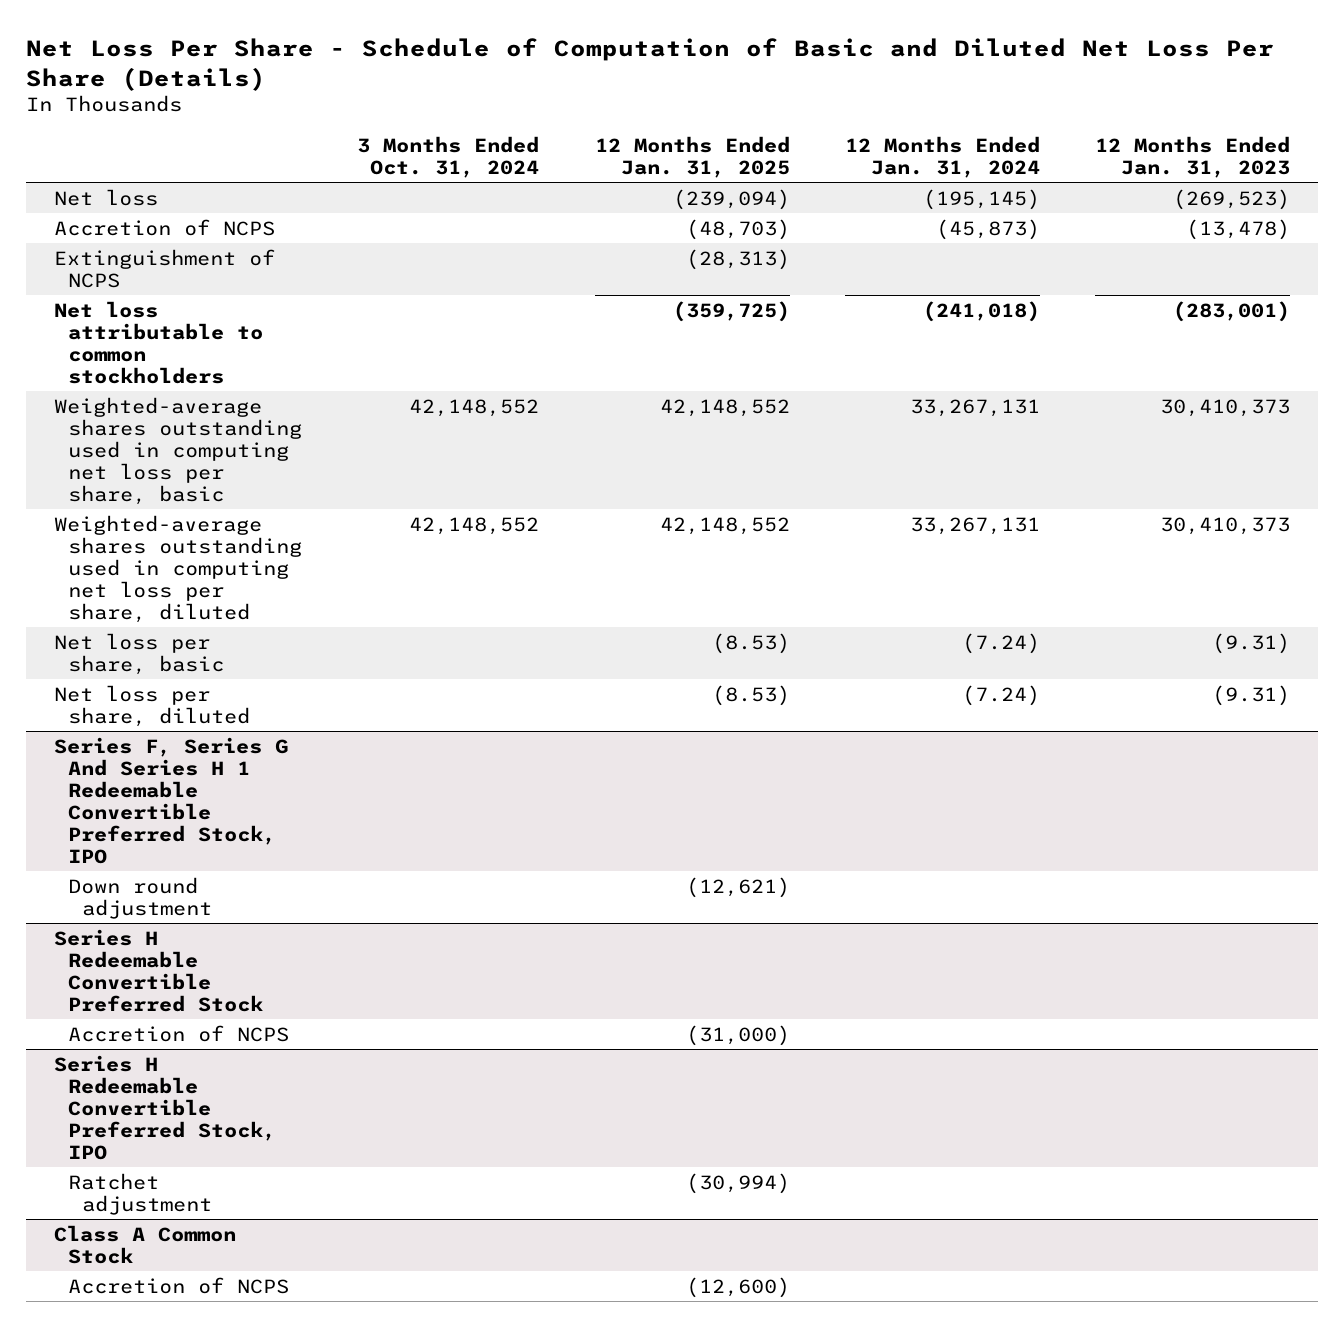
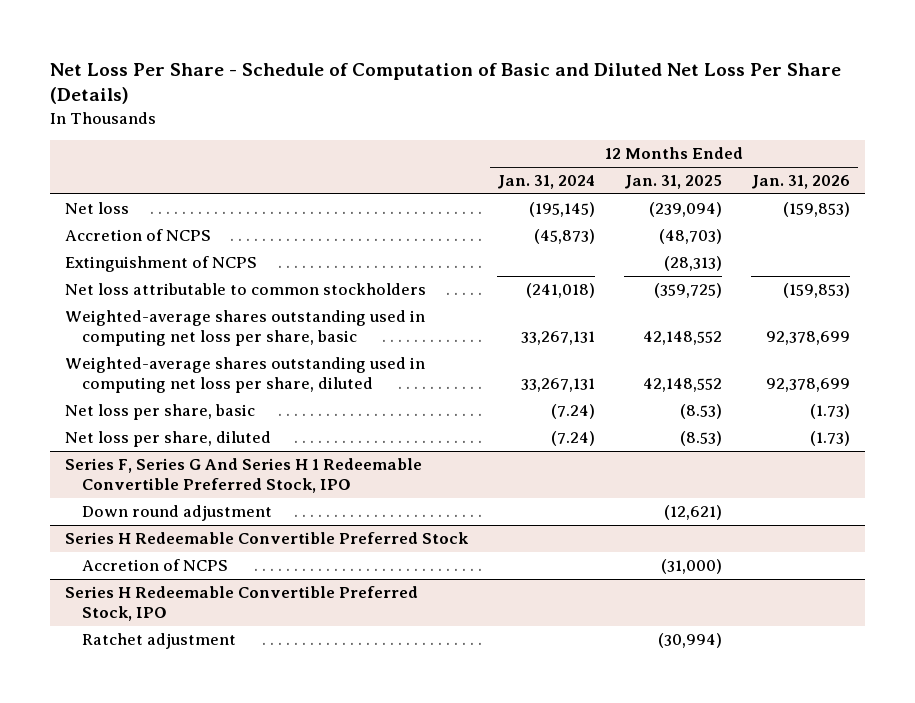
[357,135,540,178] 3 Months Ended Oct. 31, 2024 -> none
[1095,135,1291,178] 12 Months Ended Jan. 31, 2023 -> none
none -> [751,175,851,190] Jan. 31, 2026
[54,1224,237,1264] Class A Common Stock -> none
[67,1276,289,1294] Accretion of NCPS -> none

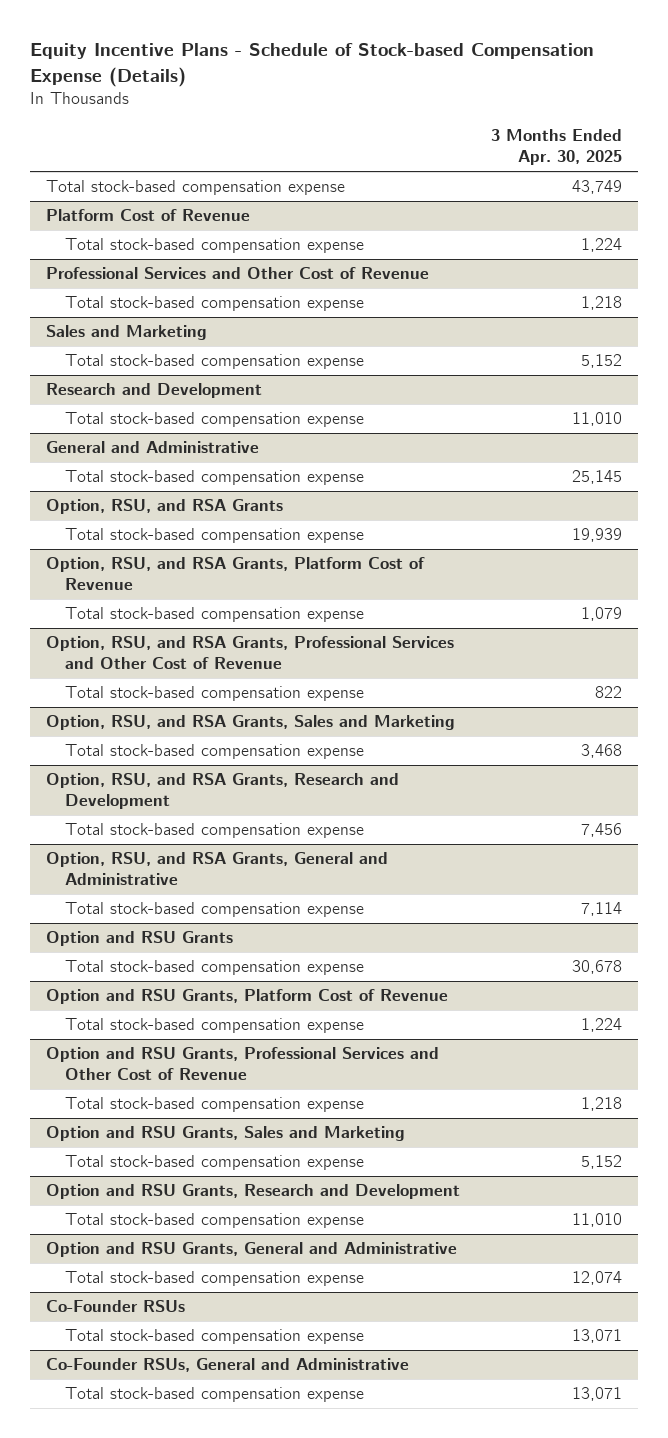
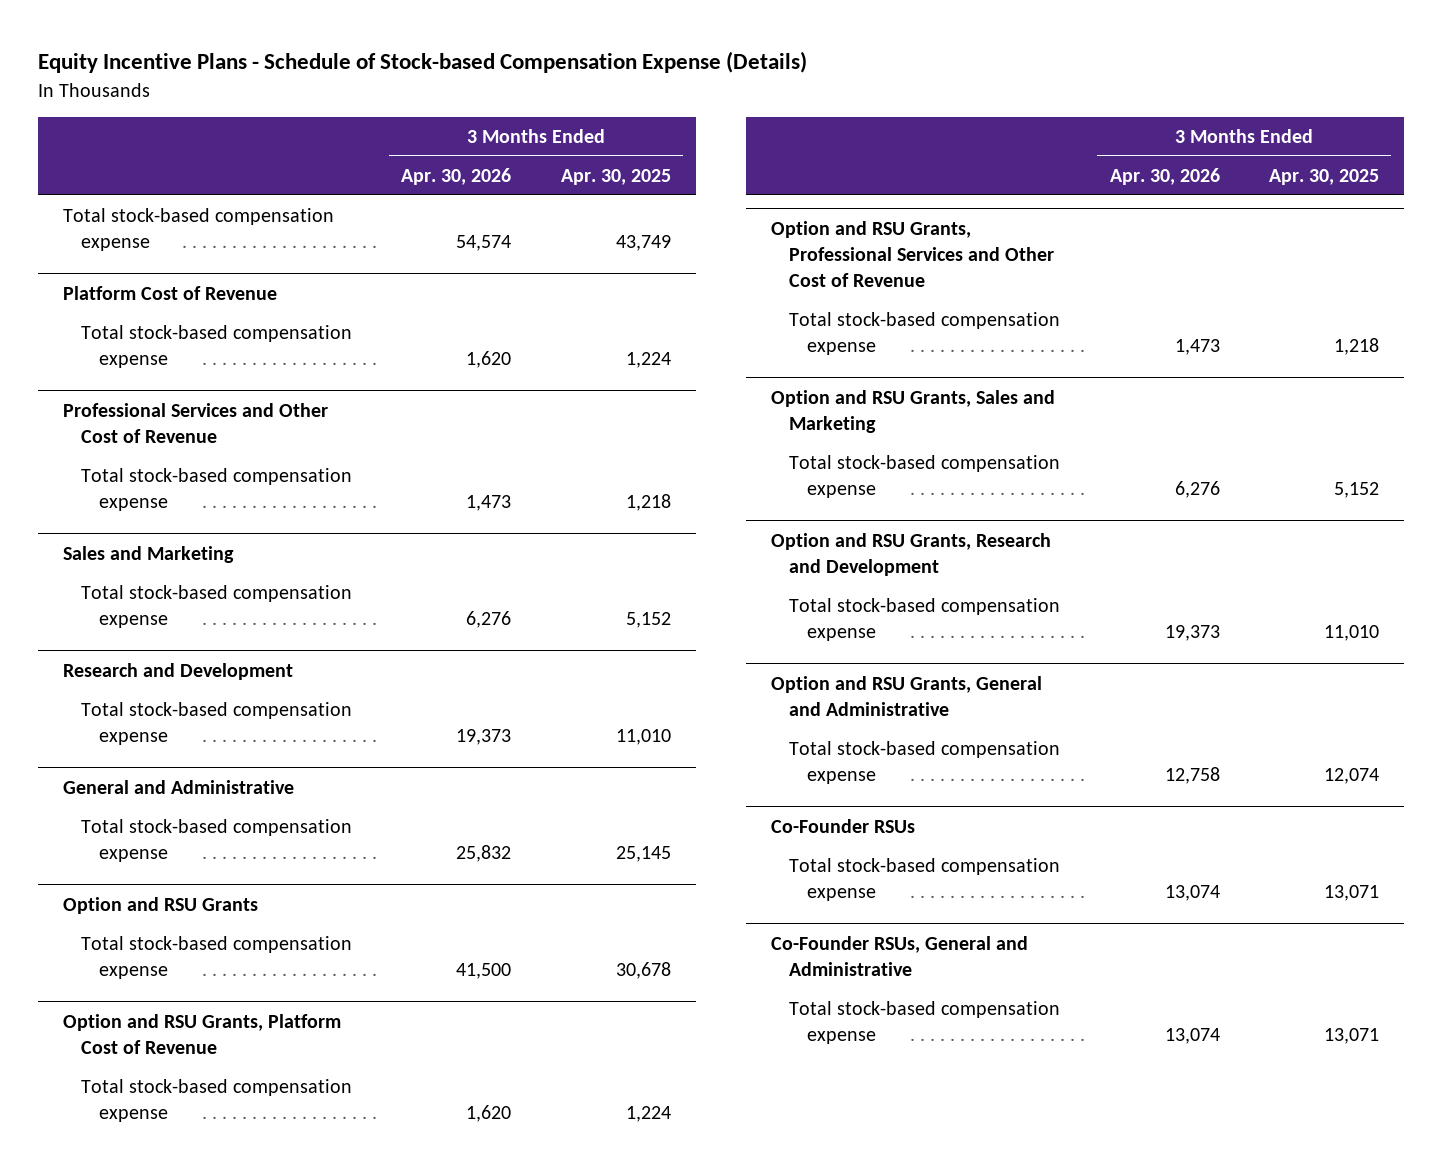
none -> [401,167,512,185] Apr. 30, 2026
[45,499,283,515] Option, RSU, and RSA Grants -> none
[65,528,365,544] Total stock-based compensation expense -> none
[45,557,425,591] Option, RSU, and RSA Grants, Platform Cost of Revenue -> none
[65,607,365,623] Total stock-based compensation expense -> none
[45,636,454,670] Option, RSU, and RSA Grants, Professional Services and Other Cost of Revenue -> none
[65,686,365,702] Total stock-based compensation expense -> none
[45,715,455,731] Option, RSU, and RSA Grants, Sales and Marketing -> none
[65,744,365,760] Total stock-based compensation expense -> none
[45,773,399,810] Option, RSU, and RSA Grants, Research and Development -> none
[65,823,365,839] Total stock-based compensation expense -> none
[45,852,388,886] Option, RSU, and RSA Grants, General and Administrative -> none
[65,902,365,918] Total stock-based compensation expense -> none

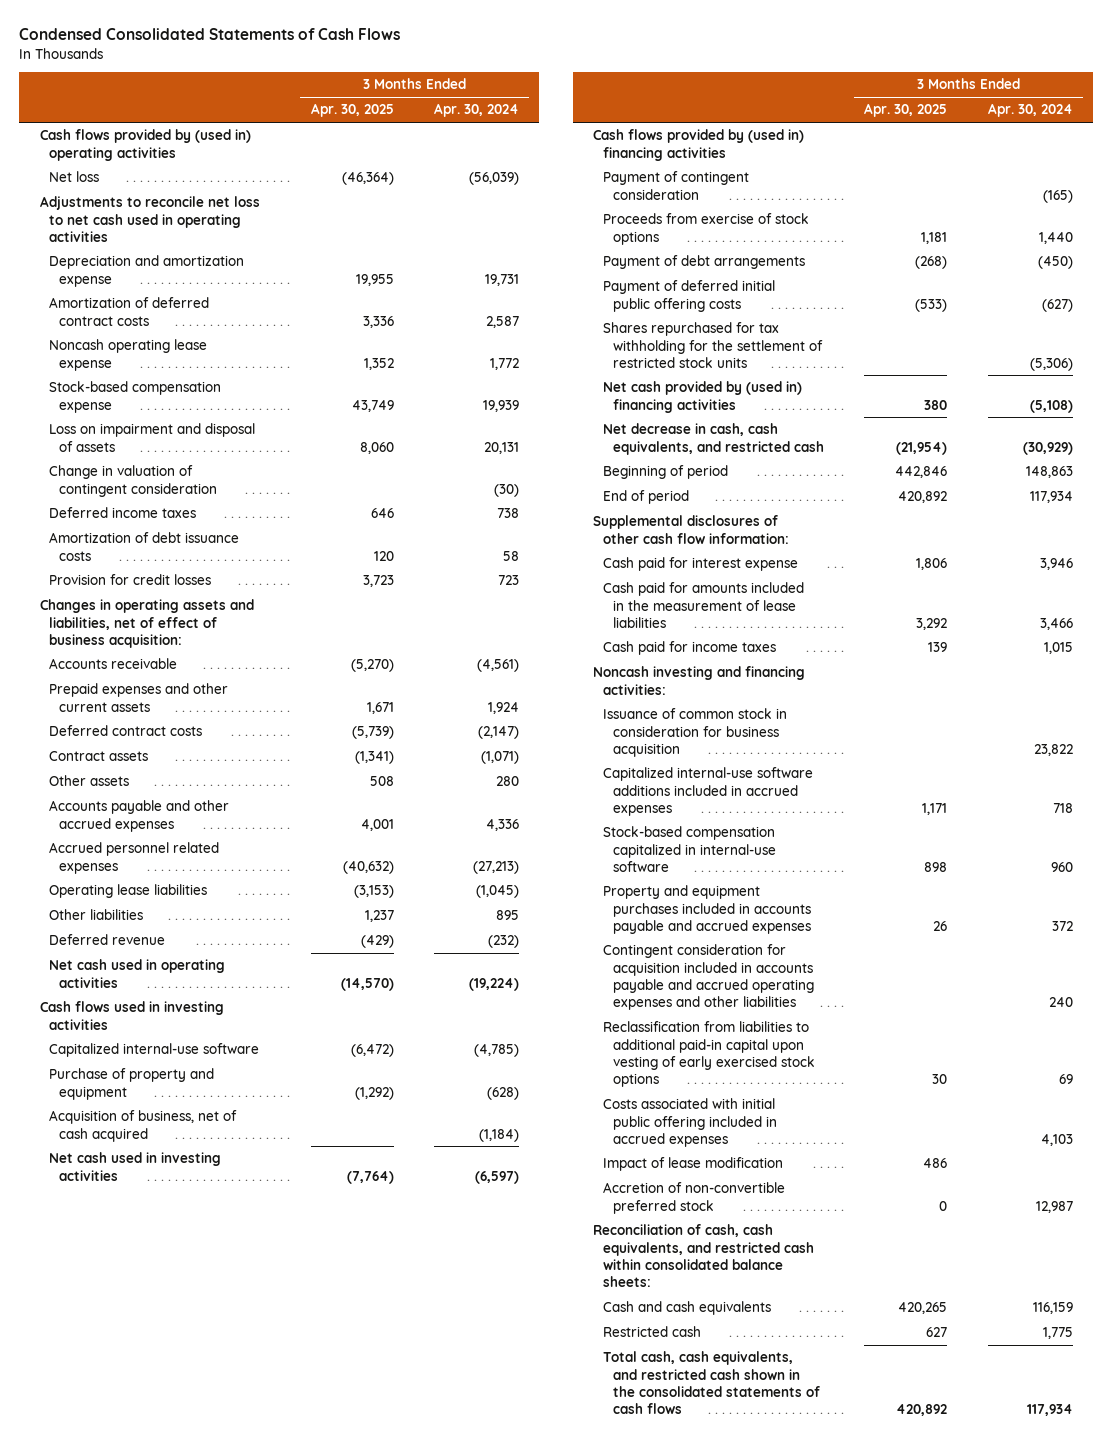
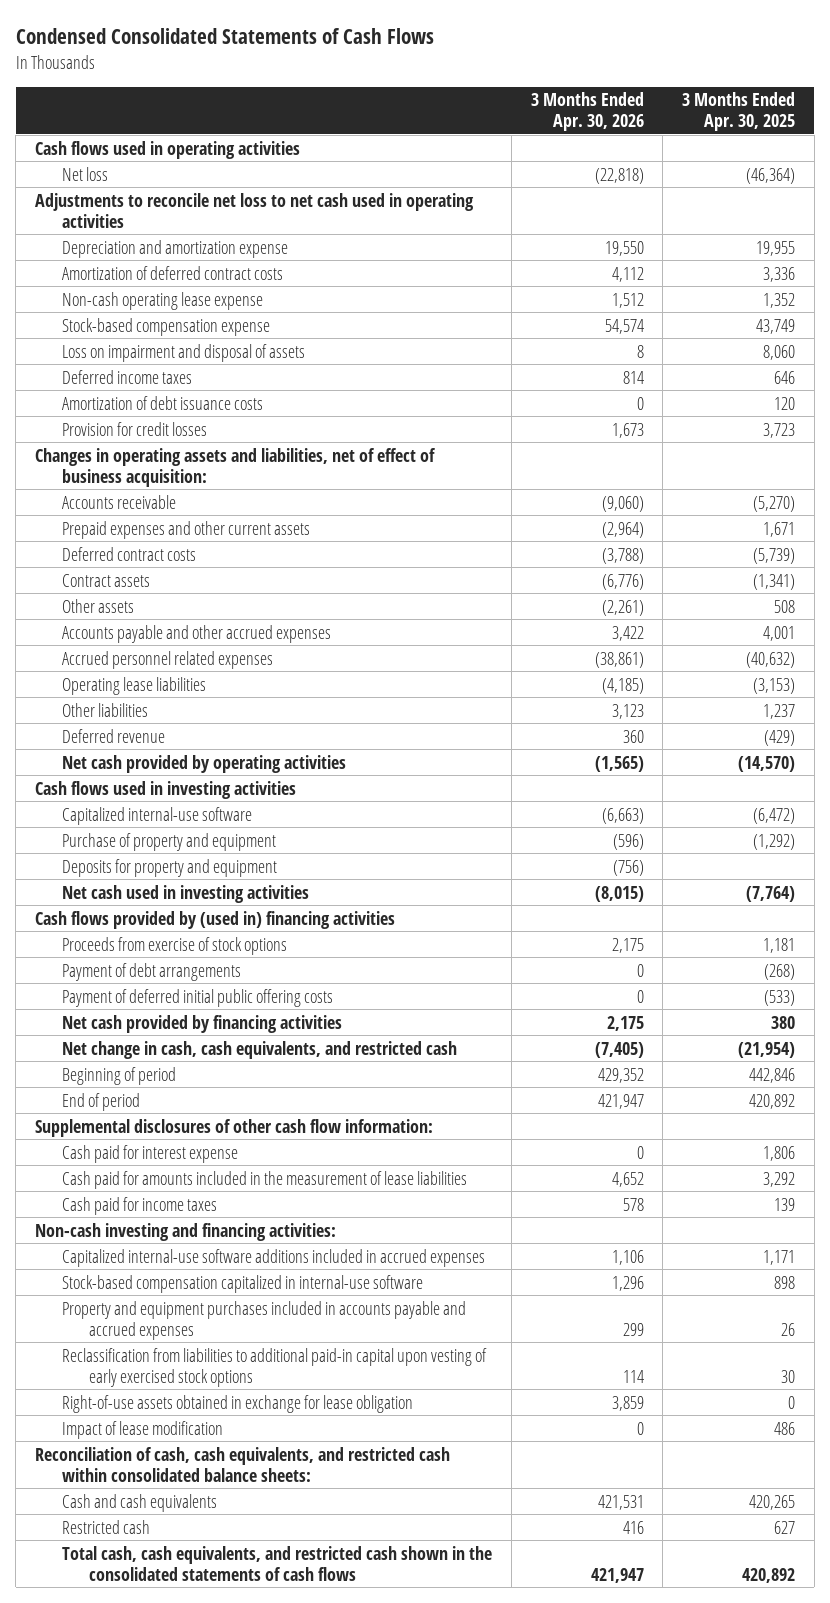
[434,103,520,118] Apr. 30, 2024 -> none
none -> [530,92,644,132] 3 Months Ended Apr. 30, 2026
[39,129,251,161] Cash flows provided by (used in) operating activities -> [35,140,301,159] Cash flows used in operating activities
[49,339,208,371] Noncash operating lease expense -> [62,291,264,310] Non-cash operating lease expense
[49,465,218,497] Change in valuation of contingent consideration -> none
[49,959,226,988] Net cash used in operating activities -> [62,754,347,773] Net cash provided by operating activities
[49,1110,238,1142] Acquisition of business, net of cash acquired -> none
none -> [62,858,278,877] Deposits for property and equipment
[603,171,750,200] Payment of contingent consideration -> none
[603,322,823,368] Shares repurchased for tax withholding for the settlement of restricted stock units -> none
[603,381,803,413] Net cash provided by (used in) financing activities -> [62,1014,343,1033] Net cash provided by financing activities
[603,423,824,455] Net decrease in cash, cash equivalents, and restricted cash -> [62,1040,458,1059] Net change in cash, cash equivalents, and restricted cash
[603,708,788,757] Issuance of common stock in consideration for business acquisition -> none
[593,666,806,695] Noncash investing and financing activities: -> [35,1222,337,1241] Non-cash investing and financing activities:
[603,944,814,1011] Contingent consideration for acquisition included in accounts payable and accrued operating expenses and other liabilities -> none
[603,1098,777,1147] Costs associated with initial public offering included in accrued expenses -> none
none -> [62,1394,414,1413] Right-of-use assets obtained in exchange for lease obligation
[603,1182,786,1214] Accretion of non-convertible preferred stock -> none

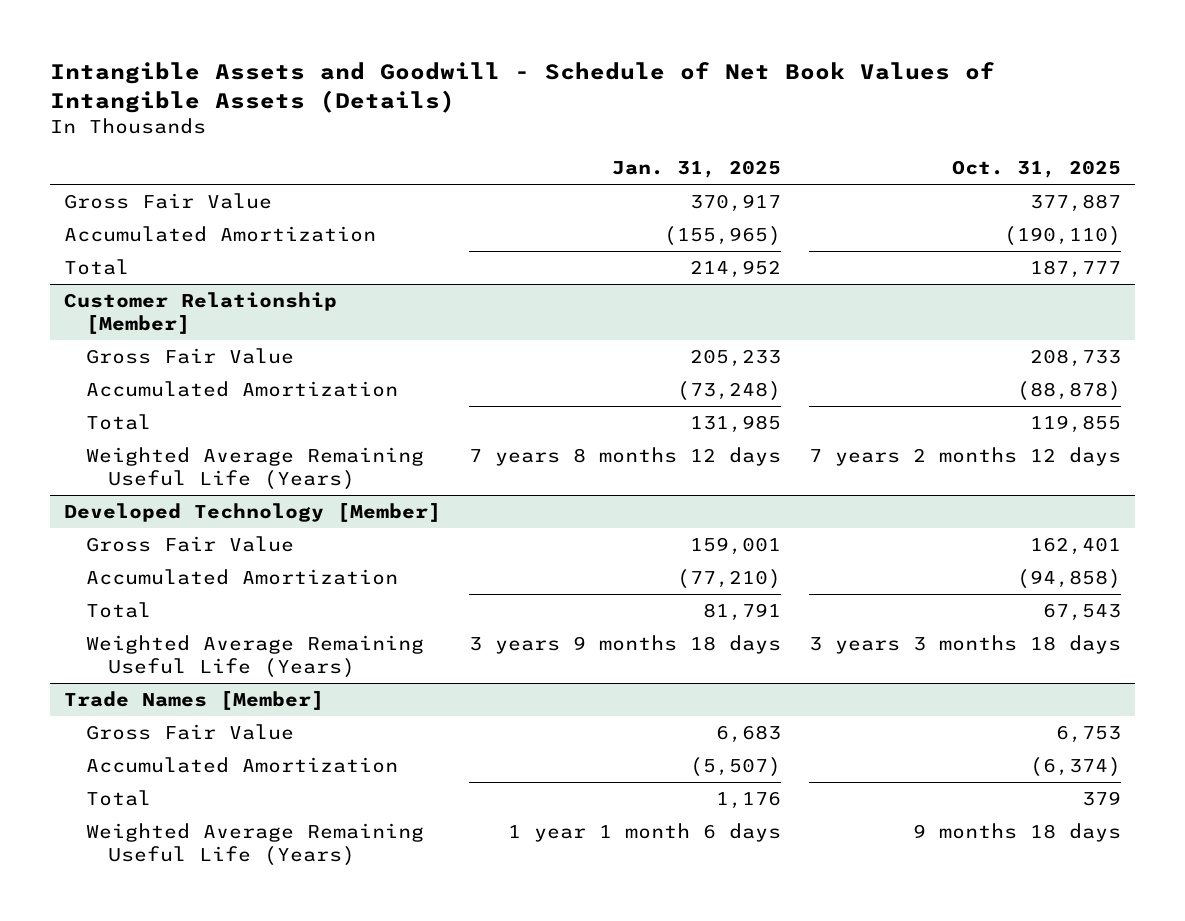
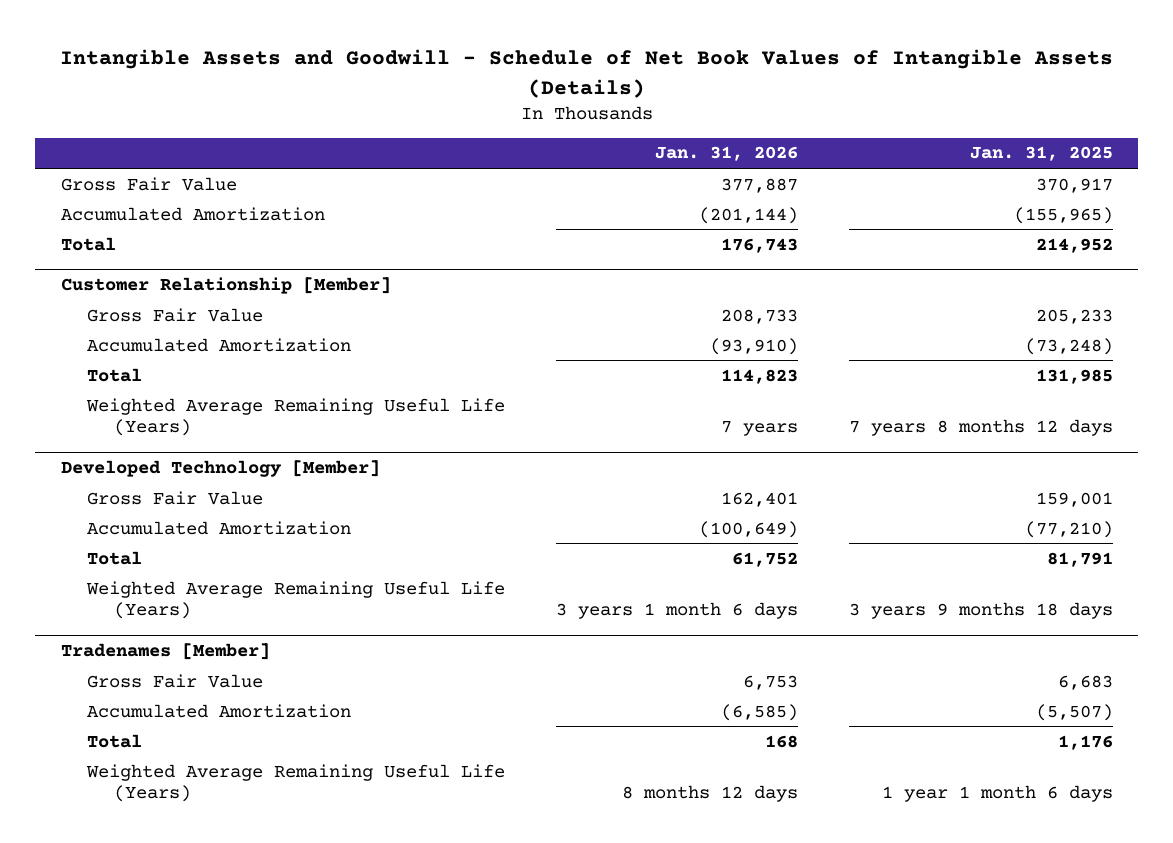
[951,160,1121,179] Oct. 31, 2025 -> none
none -> [654,146,798,162] Jan. 31, 2026
[64,691,325,711] Trade Names [Member] -> [60,643,270,661] Tradenames [Member]

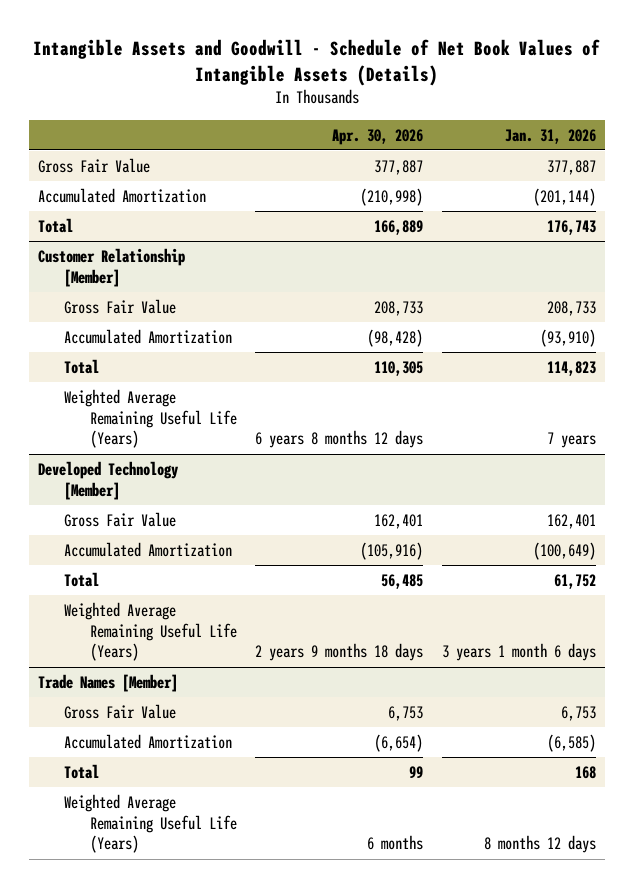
[969,146,1113,162] Jan. 31, 2025 -> none
none -> [332,128,424,145] Apr. 30, 2026
[60,643,270,661] Tradenames [Member] -> [38,673,179,692] Trade Names [Member]

